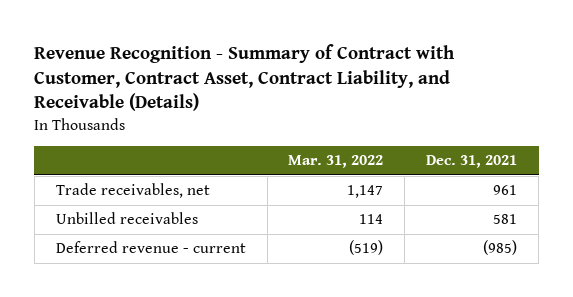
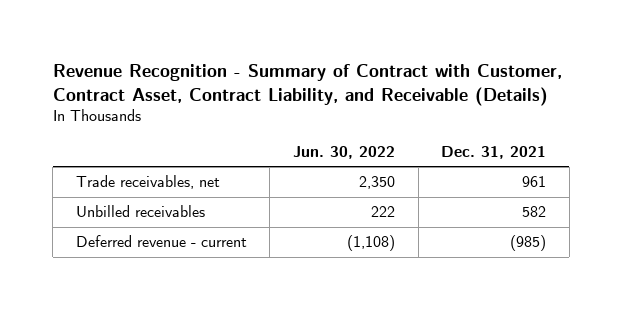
[288,155,384,169] Mar. 31, 2022 -> none
none -> [293,145,396,159] Jun. 30, 2022
[493,214,518,225] 581 -> [522,206,547,218] 582

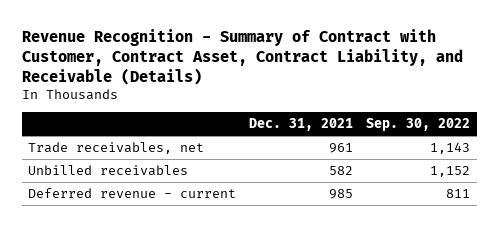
[293,145,396,159] Jun. 30, 2022 -> none
none -> [366,118,471,132] Sep. 30, 2022
[510,235,547,252] (985) -> [329,189,354,200] 985

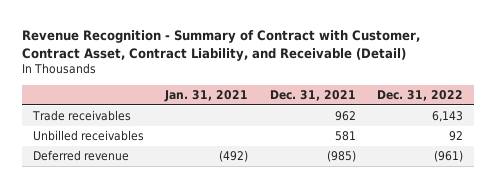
[21,28,463,85] Revenue Recognition - Summary of Contract with Customer, Contract Asset, Contract Liability, and Receivable (Details) -> [22,30,421,61] Revenue Recognition - Summary of Contract with Customer, Contract Asset, Contract Liability, and Receivable (Detail)
[366,118,471,132] Sep. 30, 2022 -> none
none -> [164,90,249,103] Jan. 31, 2021
none -> [377,90,464,102] Dec. 31, 2022
[28,142,205,155] Trade receivables, net -> [32,110,132,122] Trade receivables
[329,143,354,154] 961 -> [334,111,356,122] 962
[329,166,354,176] 582 -> [334,131,356,142] 581
[28,188,237,199] Deferred revenue - current -> [33,150,130,162] Deferred revenue
[329,189,354,200] 985 -> [326,150,356,163] (985)

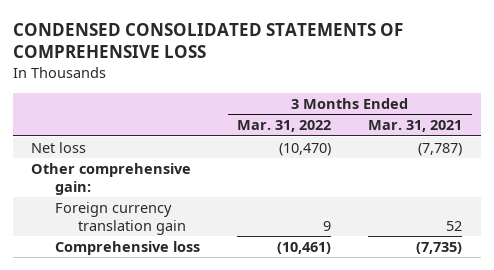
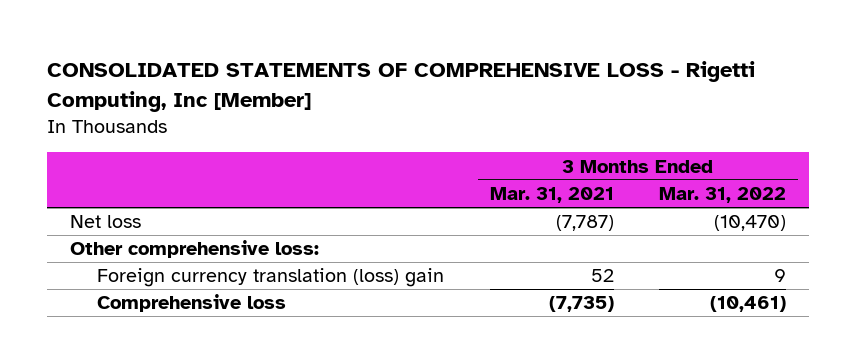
[12,22,403,59] CONDENSED CONSOLIDATED STATEMENTS OF COMPREHENSIVE LOSS -> [47,61,756,113] CONSOLIDATED STATEMENTS OF COMPREHENSIVE LOSS - Rigetti Computing, Inc [Member]
[31,162,192,195] Other comprehensive gain: -> [70,240,320,259] Other comprehensive loss:
[54,201,187,235] Foreign currency translation gain -> [97,268,445,288] Foreign currency translation (loss) gain

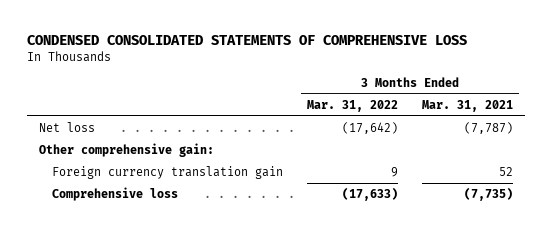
[47,61,756,113] CONSOLIDATED STATEMENTS OF COMPREHENSIVE LOSS - Rigetti Computing, Inc [Member] -> [26,34,467,45] CONDENSED CONSOLIDATED STATEMENTS OF COMPREHENSIVE LOSS
[714,215,787,232] (10,470) -> [342,121,399,134] (17,642)
[70,240,320,259] Other comprehensive loss: -> [38,142,214,157] Other comprehensive gain:
[97,268,445,288] Foreign currency translation (loss) gain -> [52,165,284,179] Foreign currency translation gain
[710,296,787,313] (10,461) -> [342,186,399,201] (17,633)

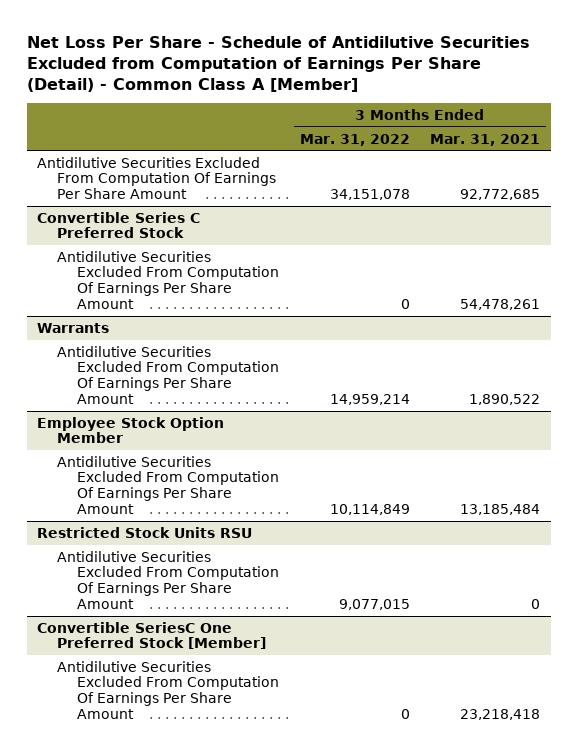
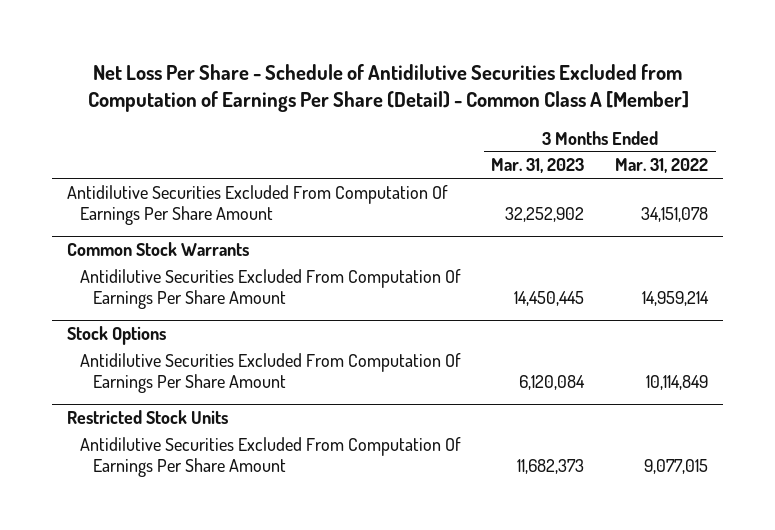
[430,133,541,146] Mar. 31, 2021 -> none
none -> [491,158,585,174] Mar. 31, 2023
[56,250,279,309] Antidilutive Securities Excluded From Computation Of Earnings Per Share Amount -> none
[37,322,110,333] Warrants -> none
[37,211,201,239] Convertible Series C Preferred Stock -> [67,242,250,257] Common Stock Warrants
[37,416,225,444] Employee Stock Option Member -> [67,326,167,346] Stock Options
[37,526,253,538] Restricted Stock Units RSU -> [67,410,229,425] Restricted Stock Units
[37,621,266,650] Convertible SeriesC One Preferred Stock [Member] -> none
[56,660,279,719] Antidilutive Securities Excluded From Computation Of Earnings Per Share Amount -> none

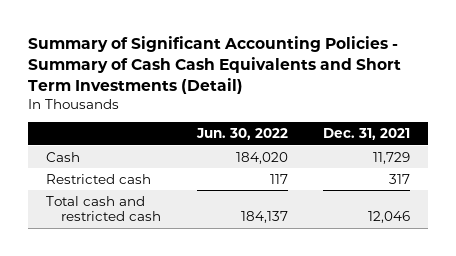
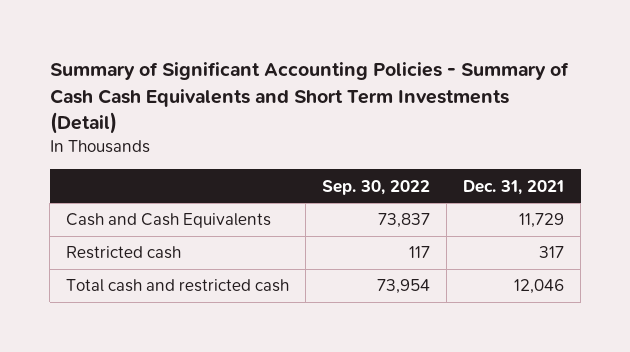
[195,128,288,141] Jun. 30, 2022 -> none
none -> [322,179,431,195] Sep. 30, 2022
[46,151,81,162] Cash -> [66,213,272,229] Cash and Cash Equivalents

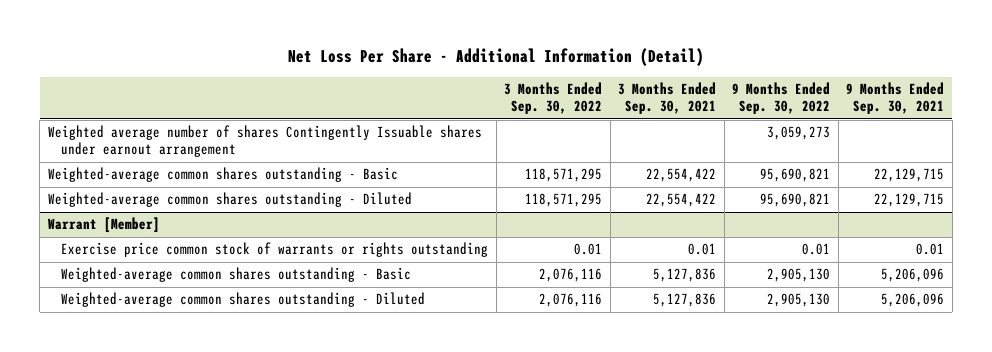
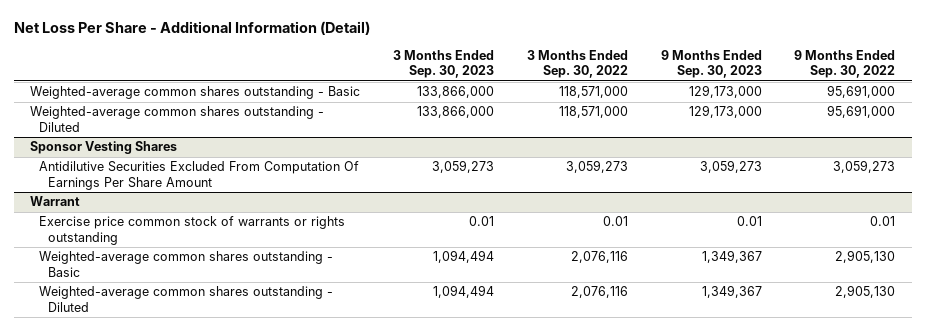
[618,82,717,115] 3 Months Ended Sep. 30, 2021 -> none
[846,82,945,115] 9 Months Ended Sep. 30, 2021 -> none
none -> [393,50,495,79] 3 Months Ended Sep. 30, 2023
none -> [660,50,762,79] 9 Months Ended Sep. 30, 2023
[47,125,482,158] Weighted average number of shares Contingently Issuable shares under earnout arrangement -> none
[525,168,603,183] 118,571,295 -> [558,86,628,99] 118,571,000
[760,168,831,183] 95,690,821 -> [827,85,896,99] 95,691,000
[525,193,603,208] 118,571,295 -> [558,106,628,119] 118,571,000
[760,193,831,208] 95,690,821 -> [827,105,896,119] 95,691,000
none -> [30,141,178,155] Sponsor Vesting Shares
none -> [39,161,360,190] Antidilutive Securities Excluded From Computation Of Earnings Per Share Amount
[47,217,160,234] Warrant [Member] -> [30,196,81,207] Warrant

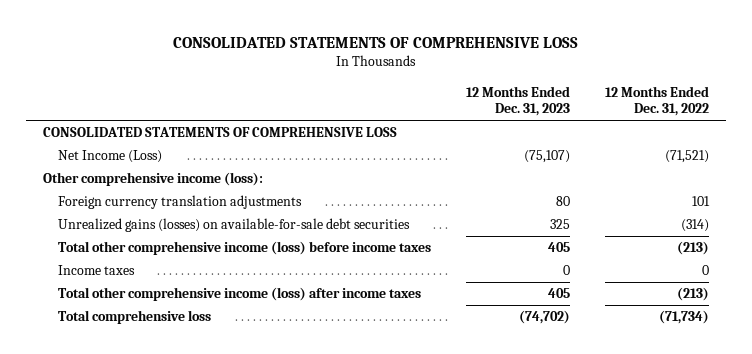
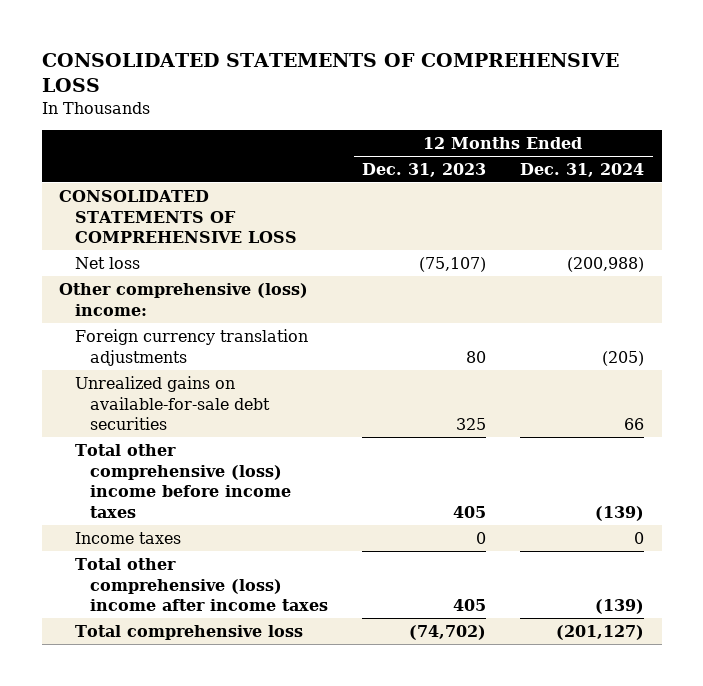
[604,85,709,117] 12 Months Ended Dec. 31, 2022 -> none
none -> [520,162,645,177] Dec. 31, 2024
[57,150,162,164] Net Income (Loss) -> [74,256,140,269] Net loss
[43,172,264,187] Other comprehensive income (loss): -> [58,282,308,316] Other comprehensive (loss) income:
[57,218,410,233] Unrealized gains (losses) on available-for-sale debt securities -> [74,375,271,431] Unrealized gains on available-for-sale debt securities
[57,241,431,256] Total other comprehensive income (loss) before income taxes -> [74,443,292,519] Total other comprehensive (loss) income before income taxes
[57,287,421,302] Total other comprehensive income (loss) after income taxes -> [74,557,329,612] Total other comprehensive (loss) income after income taxes

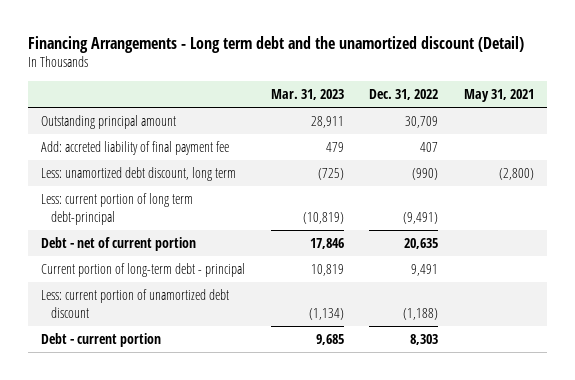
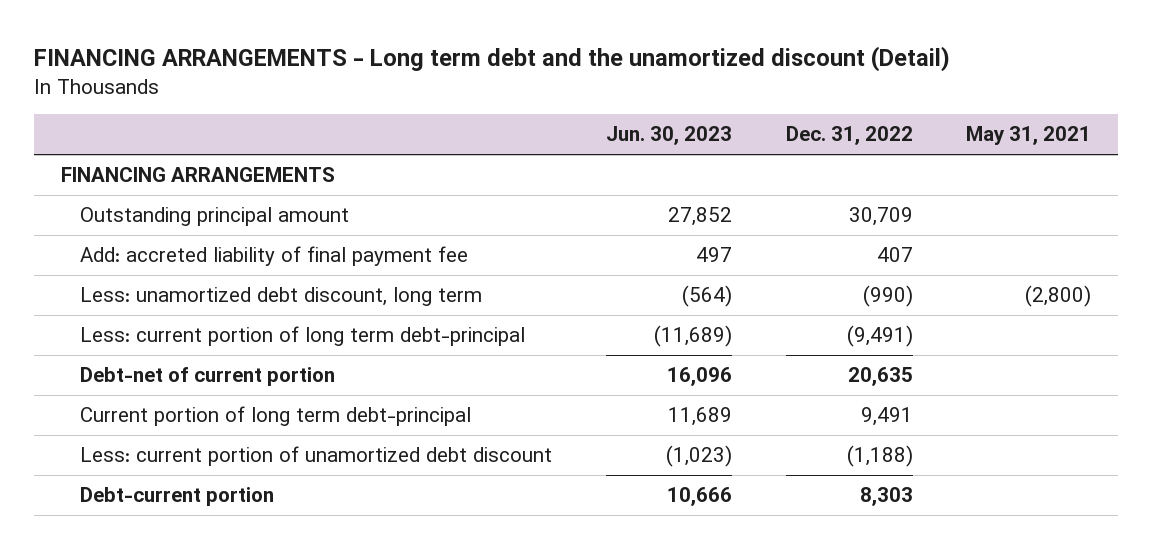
[27,36,524,54] Financing Arrangements - Long term debt and the unamortized discount (Detail) -> [34,46,951,73] FINANCING ARRANGEMENTS - Long term debt and the unamortized discount (Detail)
[270,88,344,100] Mar. 31, 2023 -> none
none -> [606,126,733,146] Jun. 30, 2023
none -> [61,167,336,183] FINANCING ARRANGEMENTS
[40,236,196,251] Debt - net of current portion -> [80,367,336,387] Debt-net of current portion
[40,262,245,277] Current portion of long-term debt - principal -> [80,406,472,427] Current portion of long term debt-principal
[40,332,161,347] Debt - current portion -> [80,487,275,507] Debt-current portion

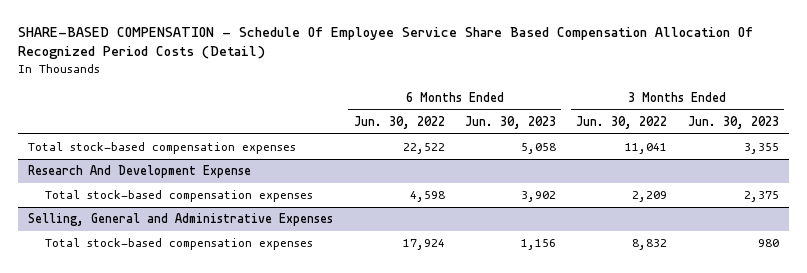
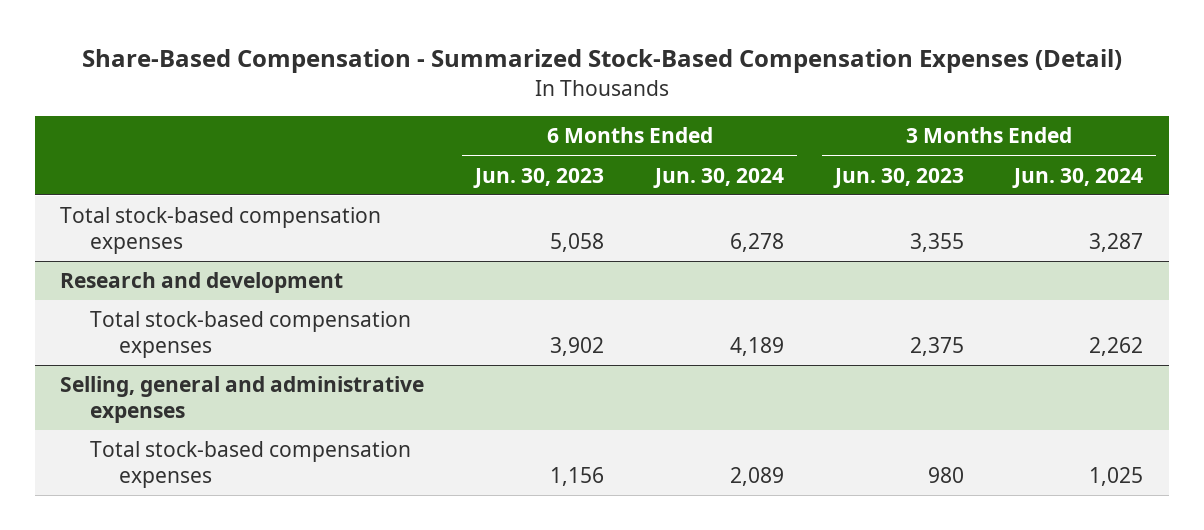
[18,27,754,60] SHARE-BASED COMPENSATION - Schedule Of Employee Service Share Based Compensation Allocation Of Recognized Period Costs (Detail) -> [81,49,1122,74] Share-Based Compensation - Summarized Stock-Based Compensation Expenses (Detail)
[353,115,445,129] Jun. 30, 2022 -> none
[576,115,668,129] Jun. 30, 2022 -> none
none -> [652,167,784,188] Jun. 30, 2024
none -> [1012,167,1144,188] Jun. 30, 2024
[28,165,252,179] Research And Development Expense -> [60,272,344,294] Research and development
[28,213,334,227] Selling, General and Administrative Expenses -> [60,376,425,423] Selling, general and administrative expenses

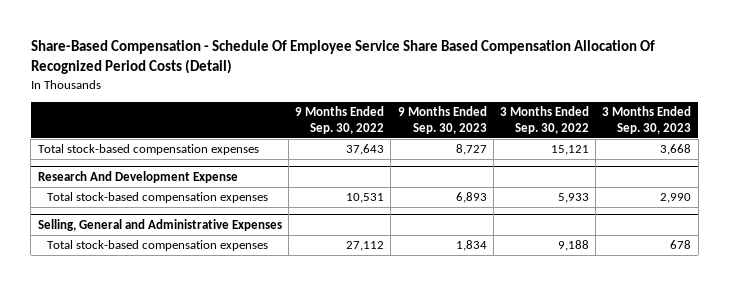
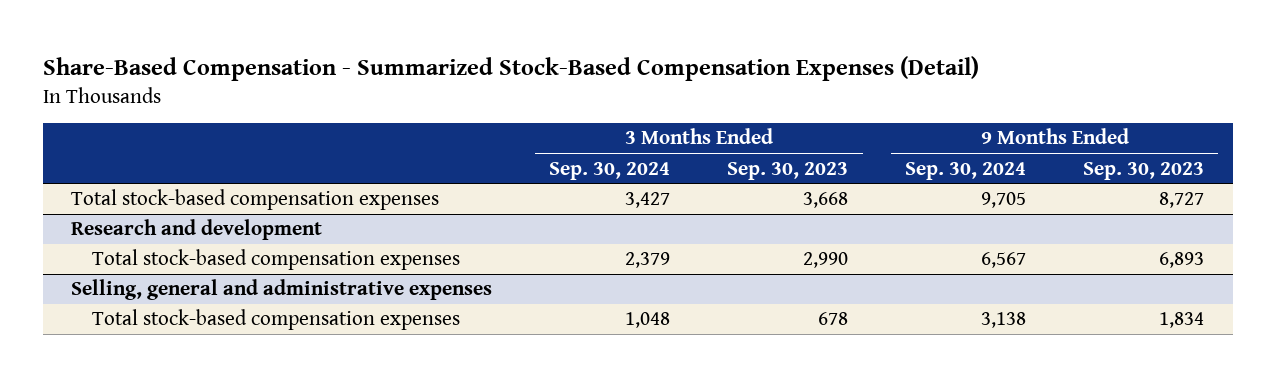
[30,40,655,75] Share-Based Compensation - Schedule Of Employee Service Share Based Compensation Allocation Of Recognized Period Costs (Detail) -> [42,55,979,81] Share-Based Compensation - Summarized Stock-Based Compensation Expenses (Detail)
[295,106,385,134] 9 Months Ended Sep. 30, 2022 -> none
[499,106,589,134] 3 Months Ended Sep. 30, 2022 -> none
none -> [549,161,671,180] Sep. 30, 2024
none -> [905,161,1027,180] Sep. 30, 2024
[37,171,238,184] Research And Development Expense -> [71,219,323,241] Research and development
[37,219,282,232] Selling, General and Administrative Expenses -> [71,279,493,301] Selling, general and administrative expenses

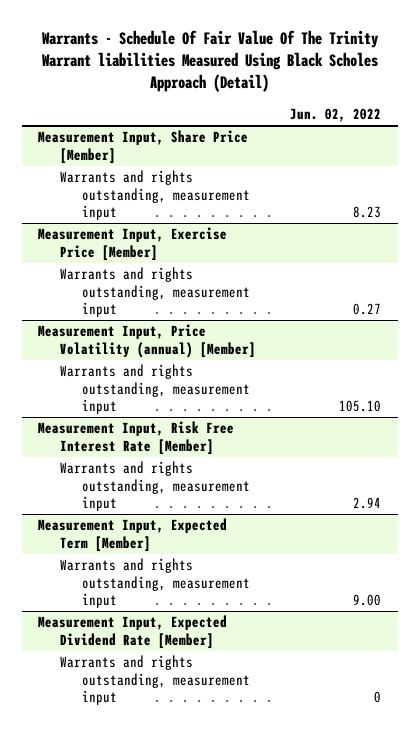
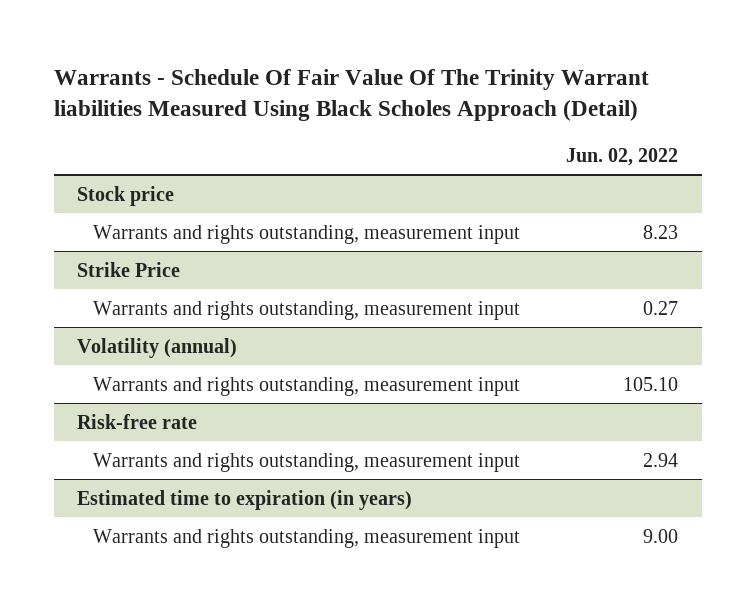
[38,130,249,164] Measurement Input, Share Price [Member] -> [76,185,174,206] Stock price
[38,227,228,261] Measurement Input, Exercise Price [Member] -> [76,261,180,277] Strike Price
[38,324,257,358] Measurement Input, Price Volatility (annual) [Member] -> [76,337,237,358] Volatility (annual)
[38,421,235,455] Measurement Input, Risk Free Interest Rate [Member] -> [76,413,197,429] Risk-free rate
[38,518,228,552] Measurement Input, Expected Term [Member] -> [76,489,412,510] Estimated time to expiration (in years)
[38,615,228,649] Measurement Input, Expected Dividend Rate [Member] -> none
[60,655,251,706] Warrants and rights outstanding, measurement input -> none

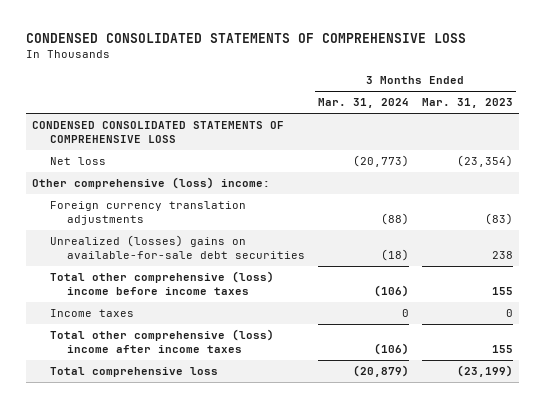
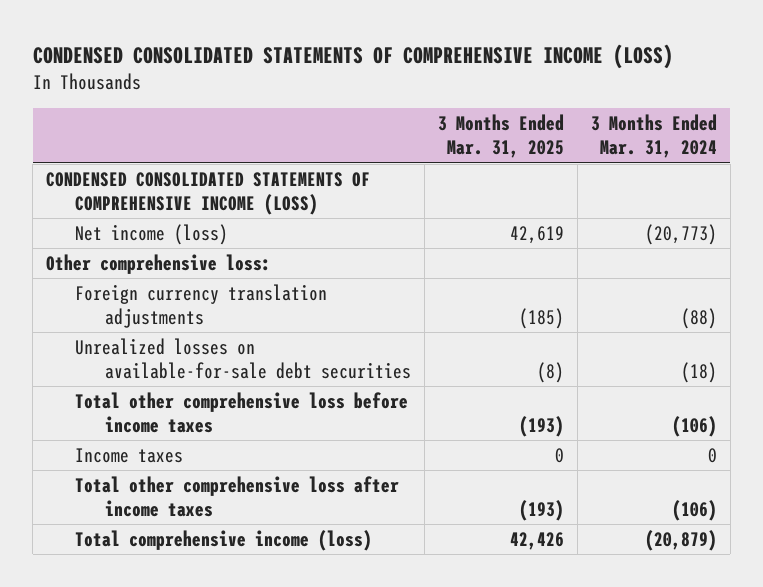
[25,33,466,44] CONDENSED CONSOLIDATED STATEMENTS OF COMPREHENSIVE LOSS -> [32,43,673,69] CONDENSED CONSOLIDATED STATEMENTS OF COMPREHENSIVE INCOME (LOSS)
[421,98,513,109] Mar. 31, 2023 -> none
none -> [437,114,564,159] 3 Months Ended Mar. 31, 2025
[32,121,285,144] CONDENSED CONSOLIDATED STATEMENTS OF COMPREHENSIVE LOSS -> [46,171,371,215] CONDENSED CONSOLIDATED STATEMENTS OF COMPREHENSIVE INCOME (LOSS)
[49,157,106,166] Net loss -> [75,223,229,245] Net income (loss)
[32,177,271,190] Other comprehensive (loss) income: -> [46,253,272,274] Other comprehensive loss:
[49,235,306,260] Unrealized (losses) gains on available-for-sale debt securities -> [75,337,411,379] Unrealized losses on available-for-sale debt securities
[49,271,274,296] Total other comprehensive (loss) income before income taxes -> [75,391,409,433] Total other comprehensive loss before income taxes
[49,329,274,354] Total other comprehensive (loss) income after income taxes -> [75,475,400,517] Total other comprehensive loss after income taxes
[49,367,218,378] Total comprehensive loss -> [75,529,373,551] Total comprehensive income (loss)

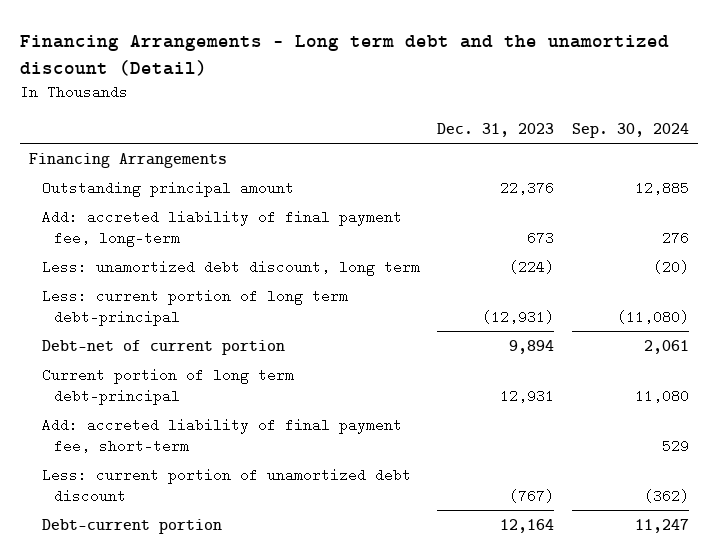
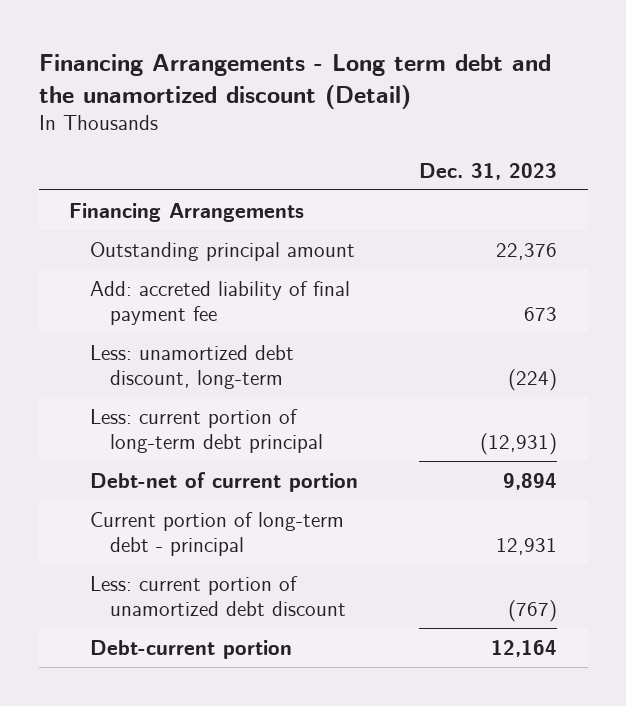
[572,122,690,138] Sep. 30, 2024 -> none
[41,209,402,248] Add: accreted liability of final payment fee, long-term -> [89,280,350,326] Add: accreted liability of final payment fee
[41,259,420,276] Less: unamortized debt discount, long term -> [89,344,294,390] Less: unamortized debt discount, long-term
[41,288,348,327] Less: current portion of long term debt-principal -> [89,408,323,454] Less: current portion of long-term debt principal
[41,417,402,454] Add: accreted liability of final payment fee, short-term -> none
[41,367,294,406] Current portion of long term debt-principal -> [89,511,344,557] Current portion of long-term debt - principal

